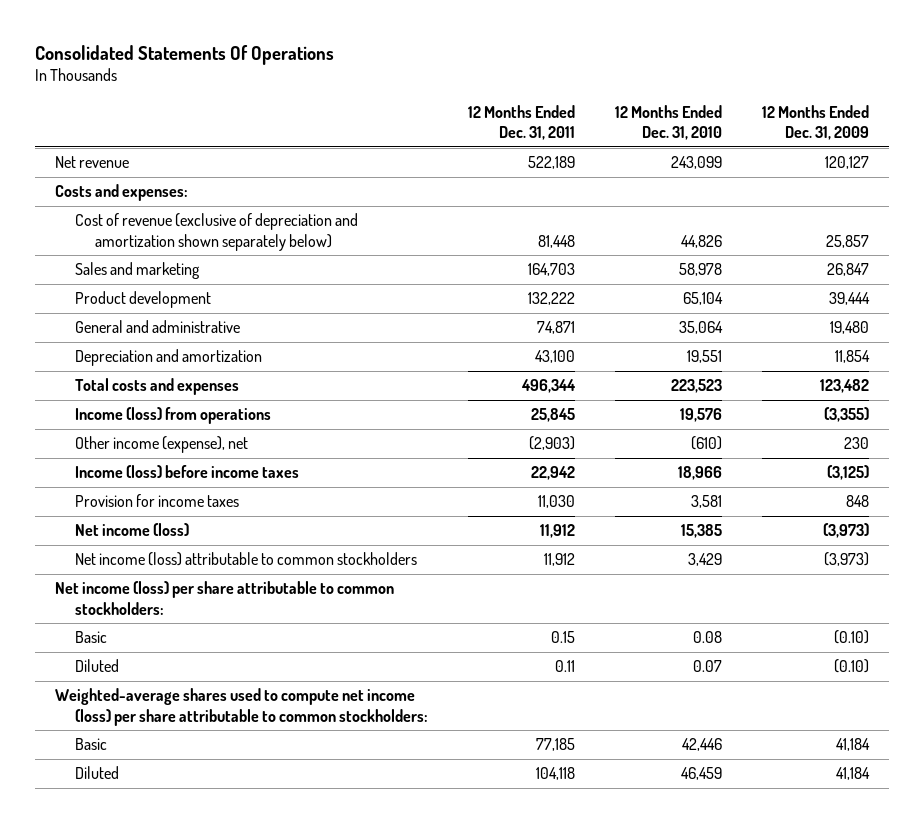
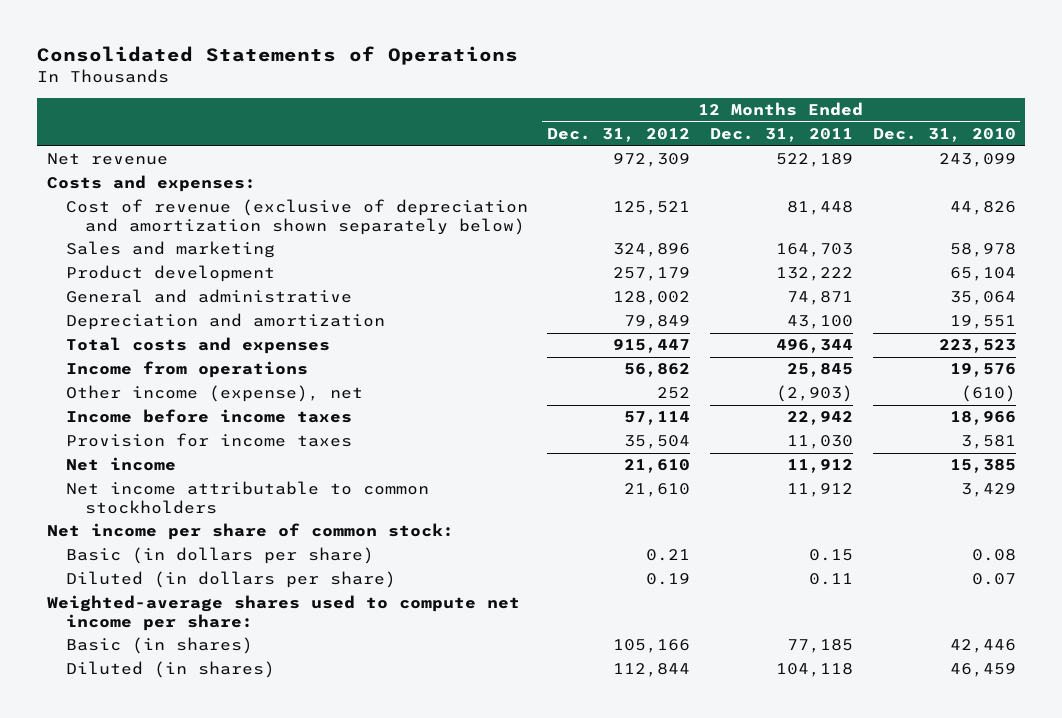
[35,44,335,65] Consolidated Statements Of Operations -> [37,46,519,66] Consolidated Statements of Operations
[761,104,869,140] 12 Months Ended Dec. 31, 2009 -> none
none -> [547,128,691,143] Dec. 31, 2012
[75,407,272,425] Income (loss) from operations -> [65,361,308,379] Income from operations
[75,465,300,479] Income (loss) before income taxes -> [65,409,352,424] Income before income taxes
[75,523,190,537] Net income (loss) -> [65,457,176,472] Net income
[75,552,418,567] Net income (loss) attributable to common stockholders -> [65,481,429,514] Net income attributable to common stockholders
[55,581,395,615] Net income (loss) per share attributable to common stockholders: -> [46,523,454,541] Net income per share of common stock:
[75,631,108,644] Basic -> [65,547,374,565] Basic (in dollars per share)
[75,659,120,673] Diluted -> [65,571,396,589] Diluted (in dollars per share)
[55,688,429,726] Weighted-average shares used to compute net income (loss) per share attributable to common stockholders: -> [46,595,520,631] Weighted-average shares used to compute net income per share:
[75,738,108,751] Basic -> [65,637,253,655] Basic (in shares)
[75,766,120,780] Diluted -> [65,661,275,679] Diluted (in shares)

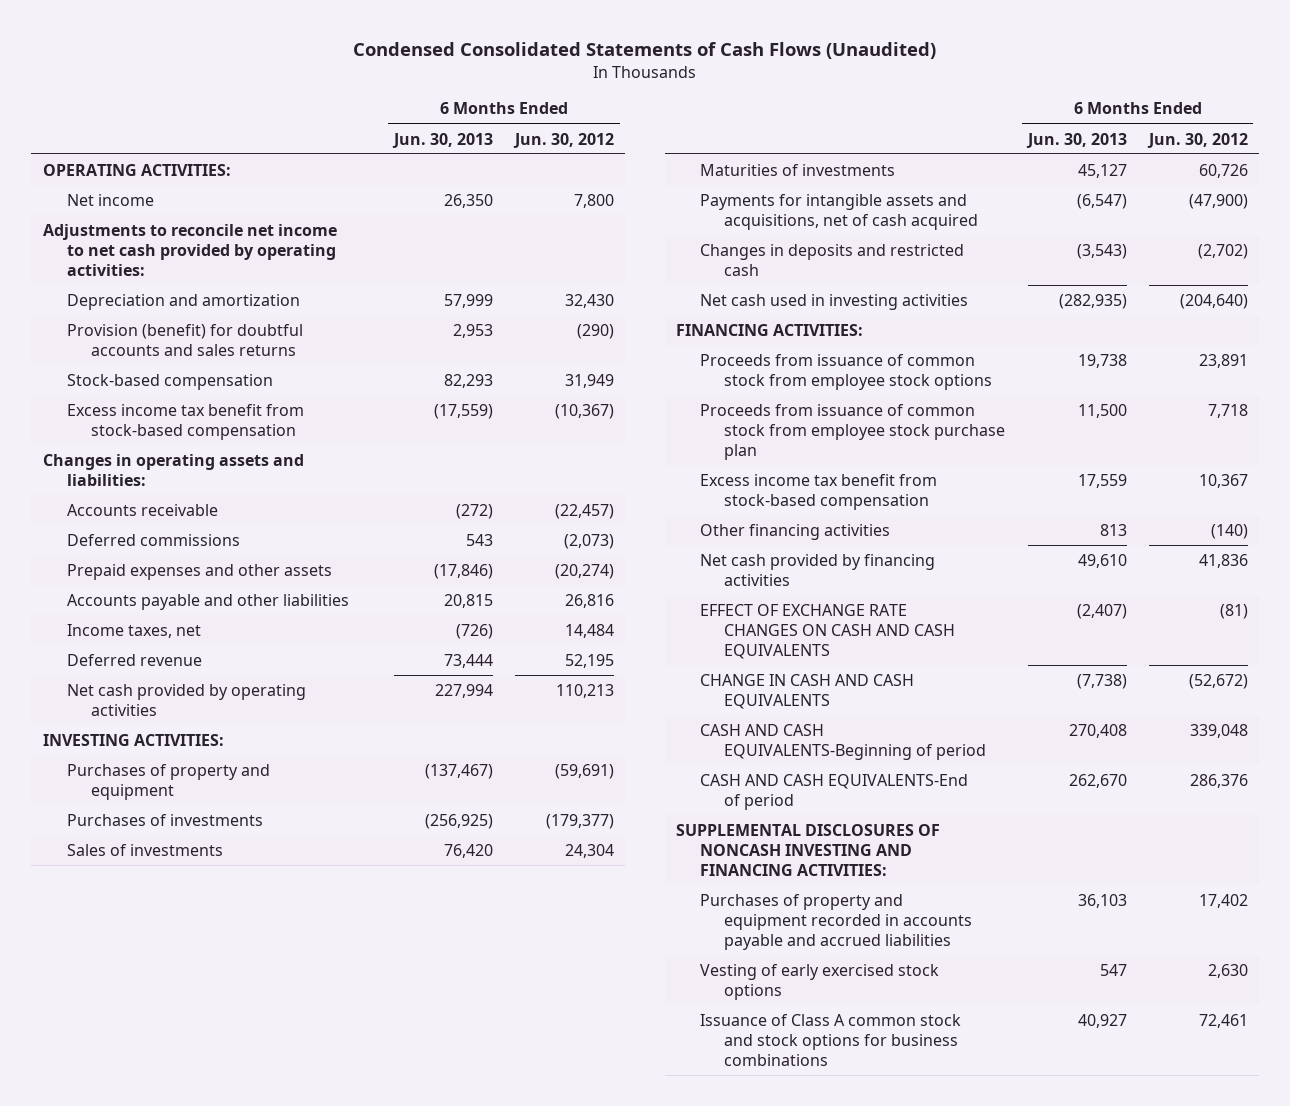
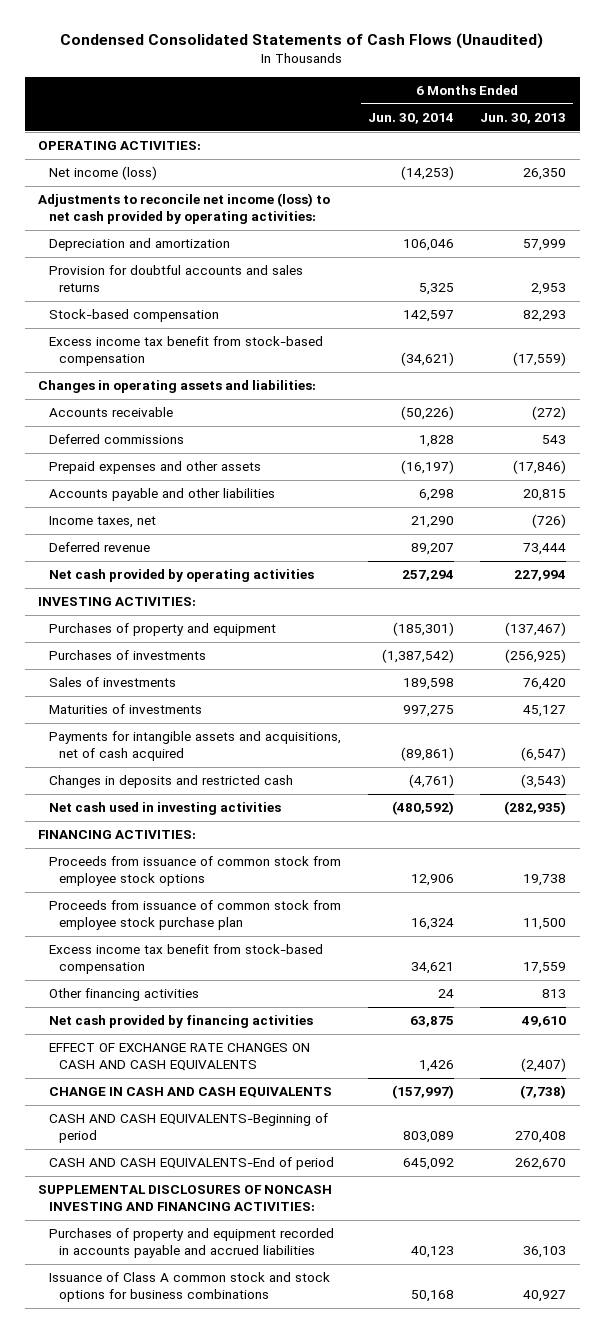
[513,132,615,148] Jun. 30, 2012 -> none
none -> [367,113,454,125] Jun. 30, 2014
[66,193,154,206] Net income -> [48,166,157,181] Net income (loss)
[42,223,337,276] Adjustments to reconcile net income to net cash provided by operating activities: -> [38,193,331,224] Adjustments to reconcile net income (loss) to net cash provided by operating activities:
[66,323,303,356] Provision (benefit) for doubtful accounts and sales returns -> [48,265,303,292] Provision for doubtful accounts and sales returns
[700,963,940,1000] Vesting of early exercised stock options -> none

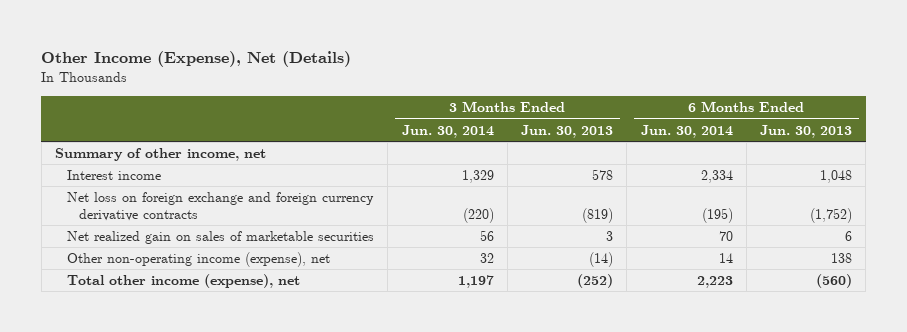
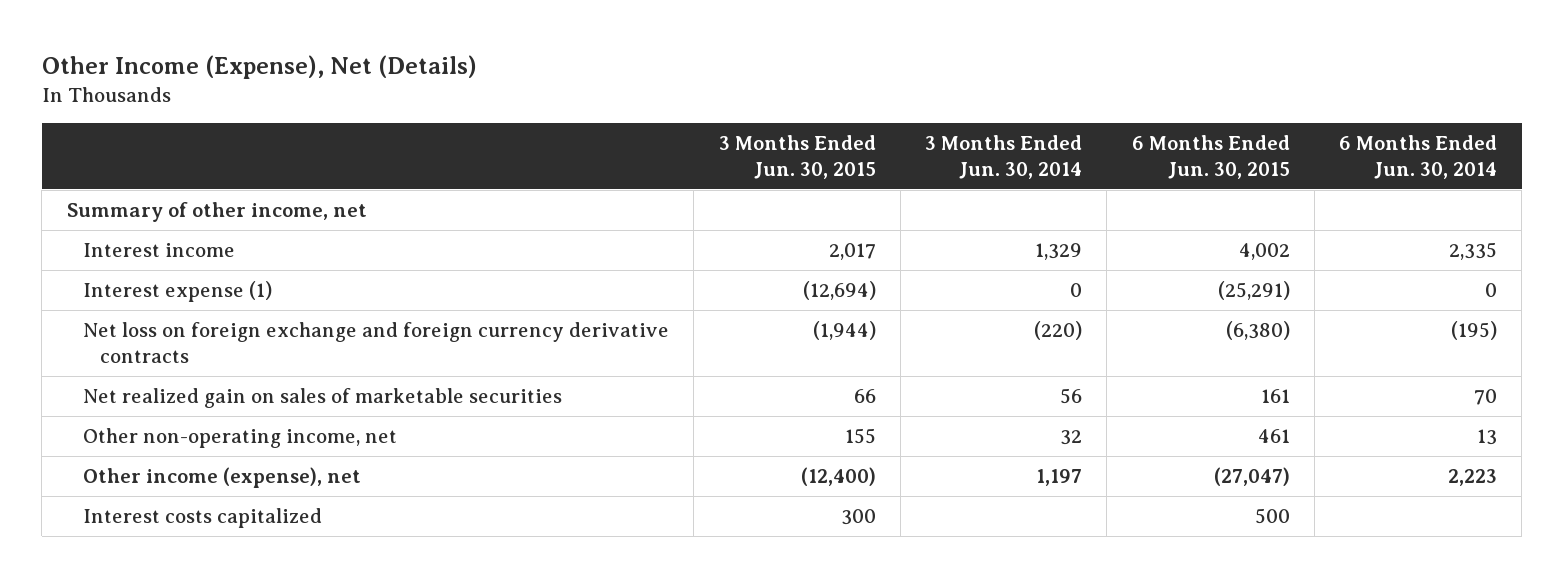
[521,124,614,138] Jun. 30, 2013 -> none
[760,124,853,138] Jun. 30, 2013 -> none
none -> [718,134,876,179] 3 Months Ended Jun. 30, 2015
none -> [1131,134,1290,179] 6 Months Ended Jun. 30, 2015
[700,170,733,184] 2,334 -> [1449,242,1498,261] 2,335
none -> [83,281,273,303] Interest expense (1)
[67,252,331,268] Other non-operating income (expense), net -> [83,428,398,449] Other non-operating income, net
[718,253,733,264] 14 -> [1477,429,1498,446] 13
[67,274,301,289] Total other income (expense), net -> [83,467,362,489] Other income (expense), net
none -> [83,508,323,529] Interest costs capitalized

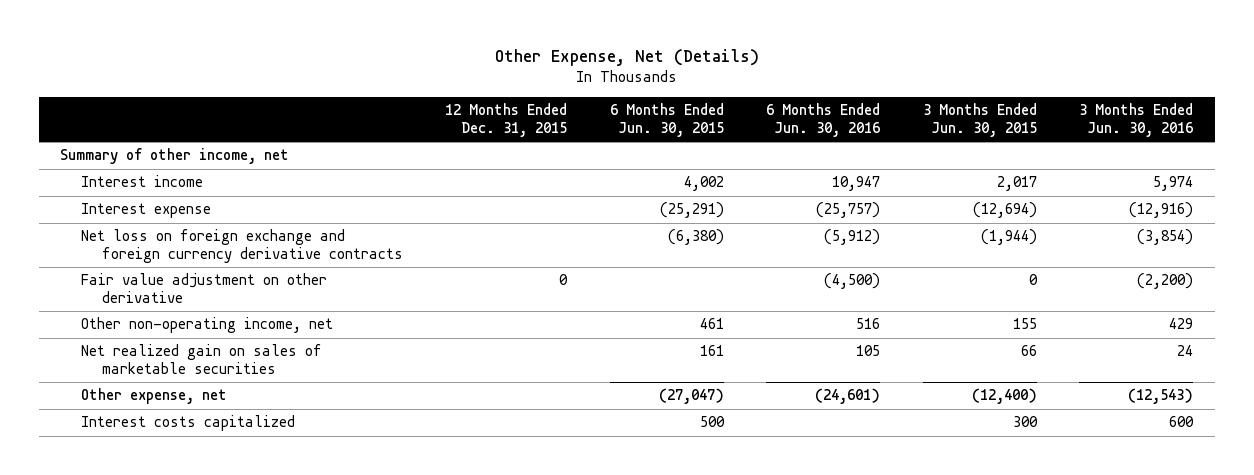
[41,55,477,80] Other Income (Expense), Net (Details) -> [494,49,759,67] Other Expense, Net (Details)
[925,134,1083,179] 3 Months Ended Jun. 30, 2014 -> none
[1339,134,1498,179] 6 Months Ended Jun. 30, 2014 -> none
none -> [445,103,568,138] 12 Months Ended Dec. 31, 2015
none -> [766,103,881,138] 6 Months Ended Jun. 30, 2016
none -> [1079,103,1194,138] 3 Months Ended Jun. 30, 2016
[83,281,273,303] Interest expense (1) -> [81,203,212,219] Interest expense
none -> [81,273,328,304] Fair value adjustment on other derivative
[83,388,563,409] Net realized gain on sales of marketable securities -> [81,344,323,375] Net realized gain on sales of marketable securities
[83,467,362,489] Other income (expense), net -> [81,388,228,405] Other expense, net

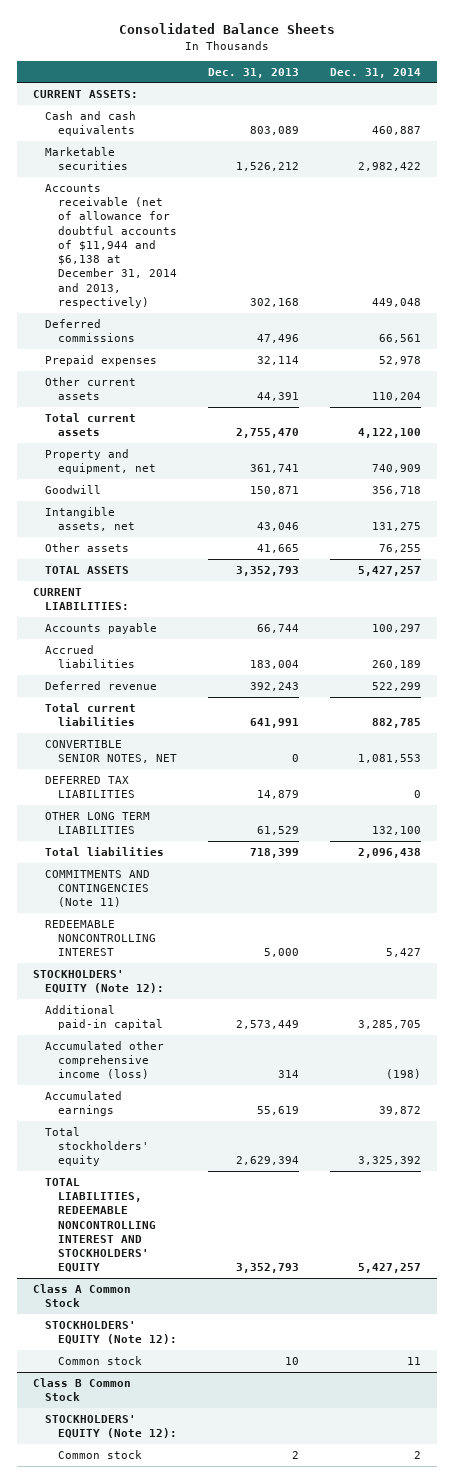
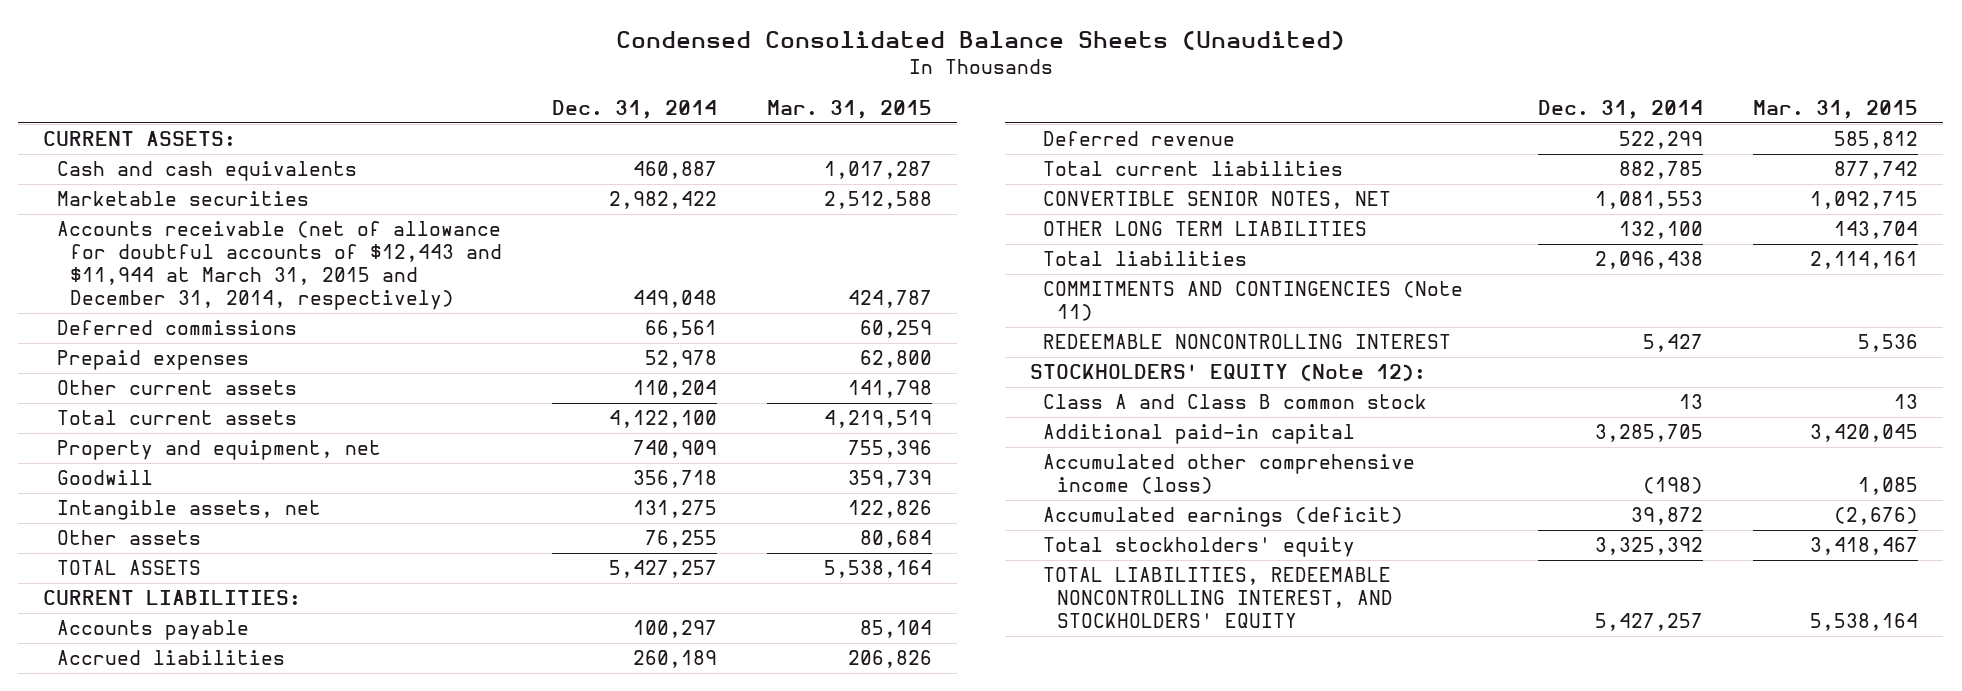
[119,23,336,35] Consolidated Balance Sheets -> [615,31,1345,51] Condensed Consolidated Balance Sheets (Unaudited)
[208,67,300,78] Dec. 31, 2013 -> none
none -> [767,100,933,120] Mar. 31, 2015
[45,183,177,308] Accounts receivable (net of allowance for doubtful accounts of $11,944 and $6,138 at December 31, 2014 and 2013, respectively) -> [56,221,503,310] Accounts receivable (net of allowance for doubtful accounts of $12,443 and $11,944 at March 31, 2015 and December 31, 2014, respectively)
[45,775,135,799] DEFERRED TAX LIABILITIES -> none
none -> [1043,394,1428,410] Class A and Class B common stock
[45,1090,123,1117] Accumulated earnings -> [1043,507,1404,528] Accumulated earnings (deficit)
[32,1283,131,1308] Class A Common Stock -> none
[45,1320,177,1345] STOCKHOLDERS' EQUITY (Note 12): -> none
[57,1355,142,1365] Common stock -> none
[32,1377,131,1402] Class B Common Stock -> none
[45,1414,177,1439] STOCKHOLDERS' EQUITY (Note 12): -> none
[57,1449,142,1459] Common stock -> none
[45,1177,156,1273] TOTAL LIABILITIES, REDEEMABLE NONCONTROLLING INTEREST AND STOCKHOLDERS' EQUITY -> [1043,567,1393,629] TOTAL LIABILITIES, REDEEMABLE NONCONTROLLING INTEREST, AND STOCKHOLDERS' EQUITY

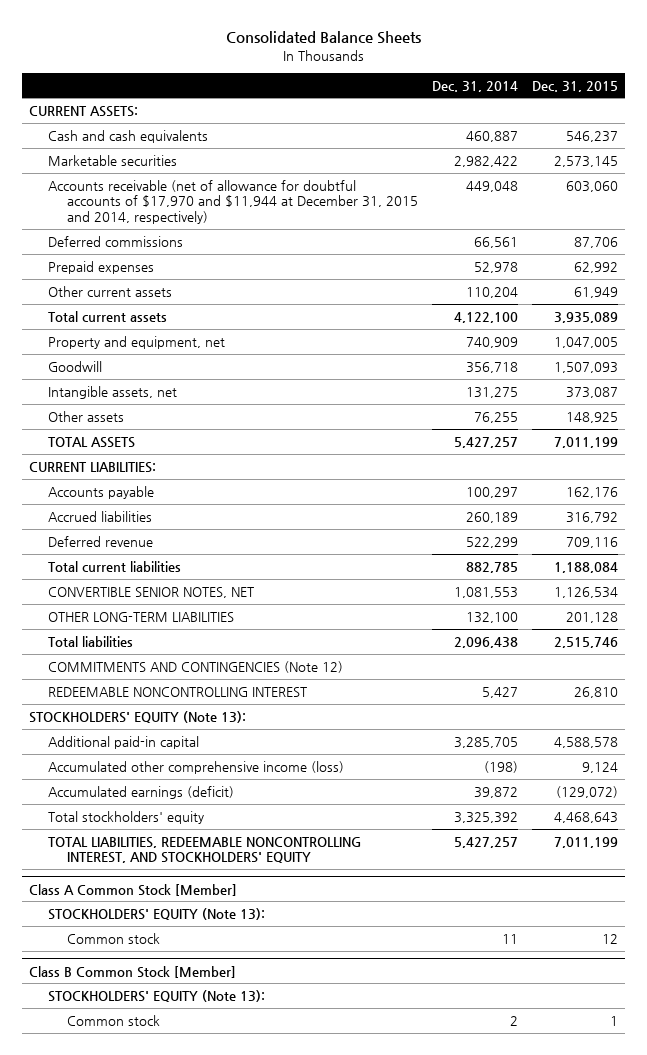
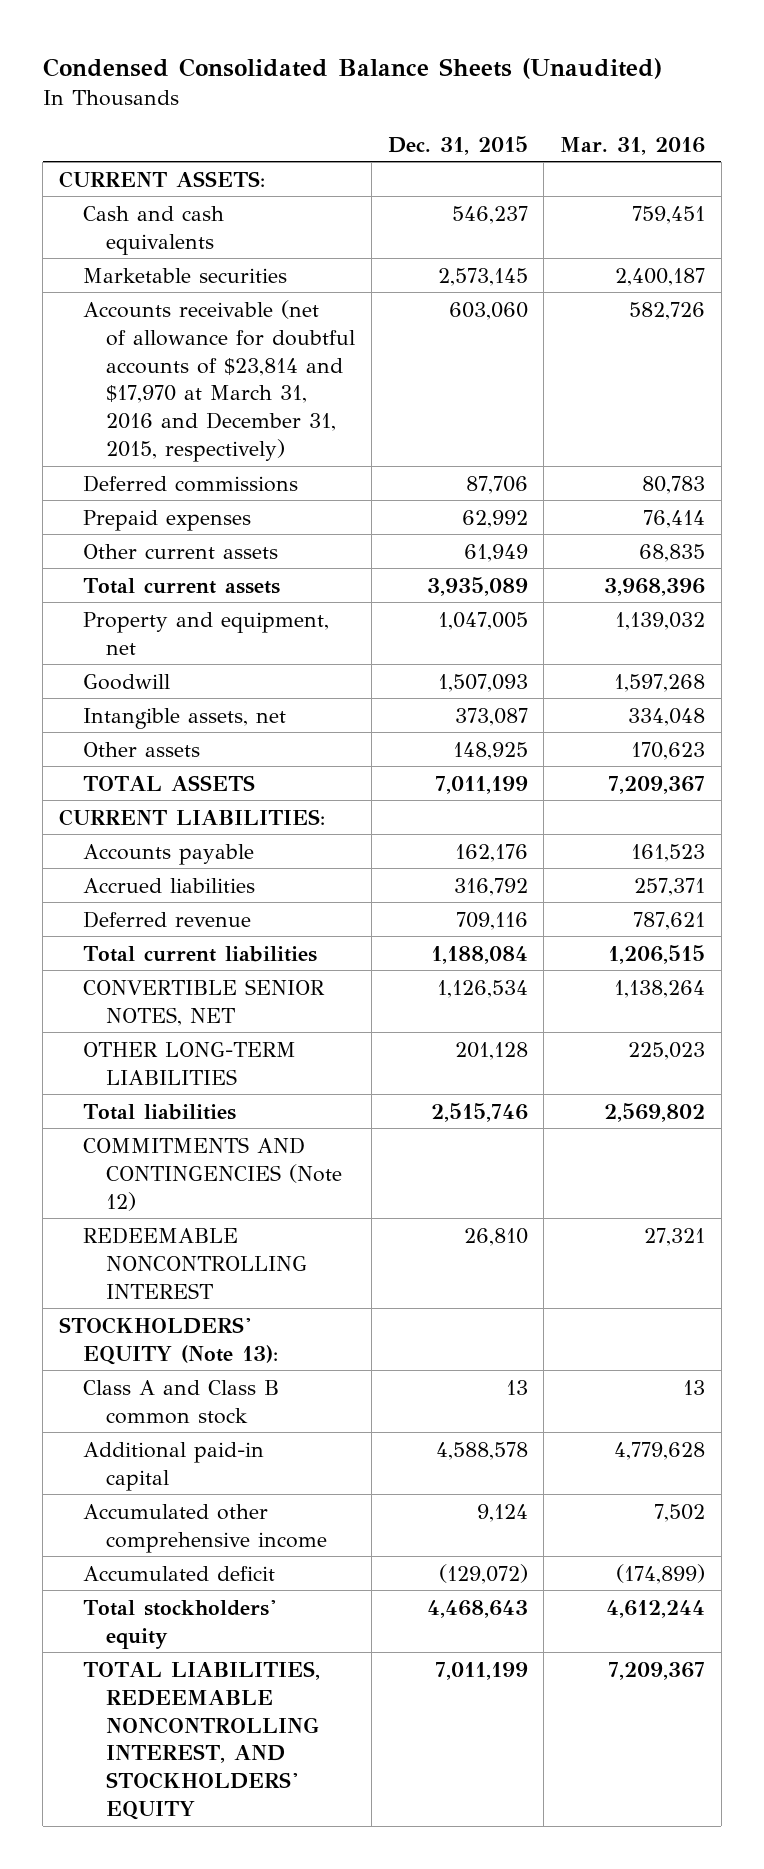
[225,31,421,45] Consolidated Balance Sheets -> [42,58,662,80] Condensed Consolidated Balance Sheets (Unaudited)
[431,80,518,92] Dec. 31, 2014 -> none
none -> [560,136,706,155] Mar. 31, 2016
[47,179,418,224] Accounts receivable (net of allowance for doubtful accounts of $17,970 and $11,944 at December 31, 2015 and 2014, respectively) -> [82,299,356,463] Accounts receivable (net of allowance for doubtful accounts of $23,814 and $17,970 at March 31, 2016 and December 31, 2015, respectively)
none -> [82,1379,279,1424] Class A and Class B common stock
[47,760,344,774] Accumulated other comprehensive income (loss) -> [82,1503,328,1553] Accumulated other comprehensive income
[47,785,234,799] Accumulated earnings (deficit) -> [82,1565,275,1581] Accumulated deficit
[28,883,237,896] Class A Common Stock [Member] -> none
[47,907,265,920] STOCKHOLDERS' EQUITY (Note 13): -> none
[66,932,160,944] Common stock -> none
[28,965,236,978] Class B Common Stock [Member] -> none
[47,989,265,1002] STOCKHOLDERS' EQUITY (Note 13): -> none
[66,1014,160,1026] Common stock -> none

